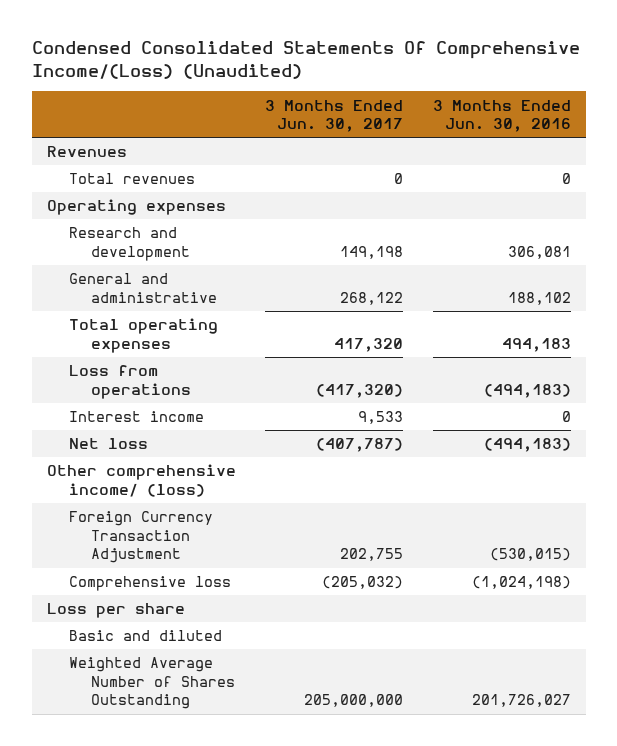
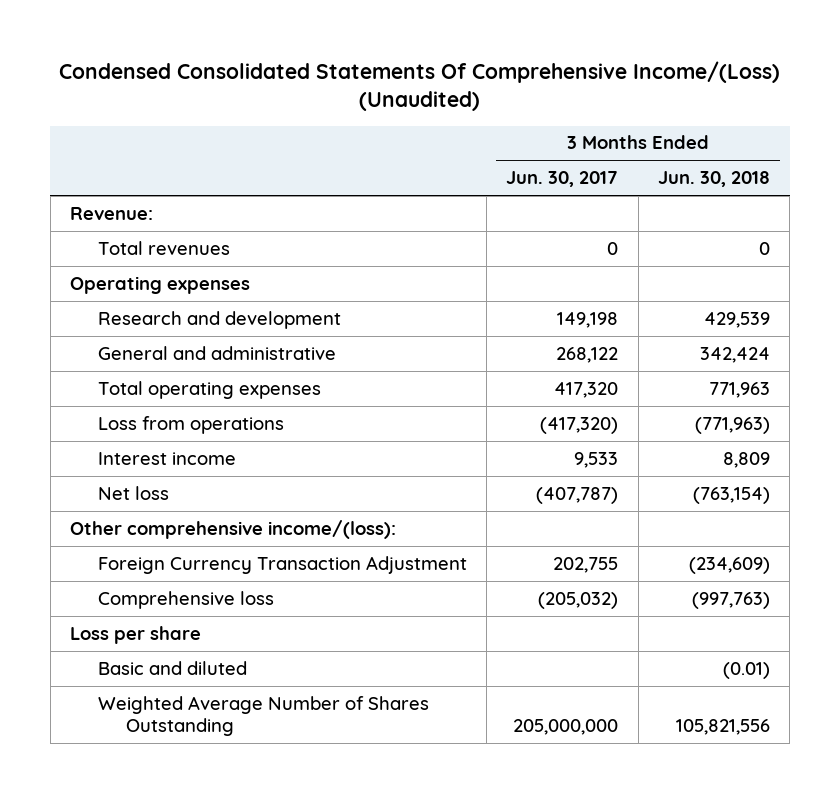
[432,99,571,133] 3 Months Ended Jun. 30, 2016 -> none
none -> [657,171,770,188] Jun. 30, 2018
[46,146,127,158] Revenues -> [69,206,153,220] Revenue:
[46,464,236,497] Other comprehensive income/ (loss) -> [69,519,396,539] Other comprehensive income/(loss):

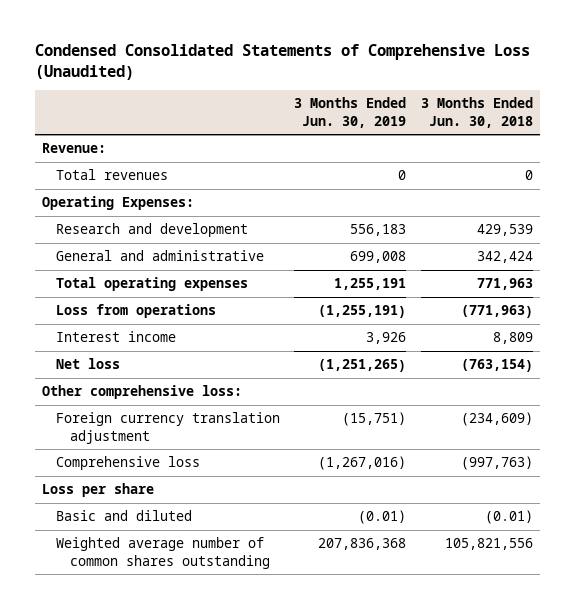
[58,60,780,112] Condensed Consolidated Statements Of Comprehensive Income/(Loss) (Unaudited) -> [34,43,530,80] Condensed Consolidated Statements of Comprehensive Loss (Unaudited)
[506,171,619,188] Jun. 30, 2017 -> none
none -> [294,97,407,128] 3 Months Ended Jun. 30, 2019
[69,275,250,294] Operating expenses -> [42,196,195,211] Operating Expenses:
[69,519,396,539] Other comprehensive income/(loss): -> [42,385,243,400] Other comprehensive loss:
[97,555,467,574] Foreign Currency Transaction Adjustment -> [55,412,280,444] Foreign currency translation adjustment
[97,695,429,736] Weighted Average Number of Shares Outstanding -> [55,537,270,569] Weighted average number of common shares outstanding

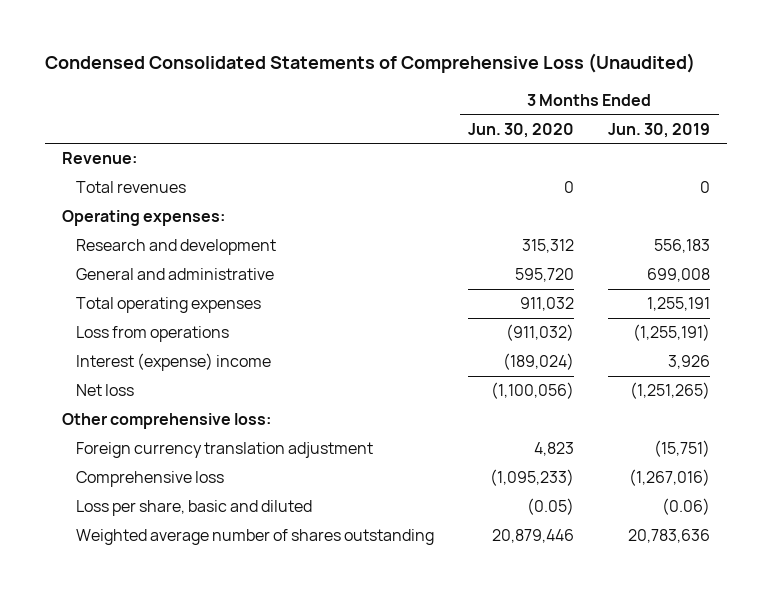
[420,97,533,128] 3 Months Ended Jun. 30, 2018 -> none
none -> [468,122,575,138] Jun. 30, 2020
[42,196,195,211] Operating Expenses: -> [61,210,225,227] Operating expenses:
[55,331,176,343] Interest income -> [76,353,272,372] Interest (expense) income
[42,483,155,498] Loss per share -> none
[55,510,192,522] Basic and diluted -> [76,500,313,517] Loss per share, basic and diluted
[358,510,407,525] (0.01) -> [662,498,711,516] (0.06)
[55,537,270,569] Weighted average number of common shares outstanding -> [76,529,435,546] Weighted average number of shares outstanding
[318,538,407,551] 207,836,368 -> [628,529,711,544] 20,783,636

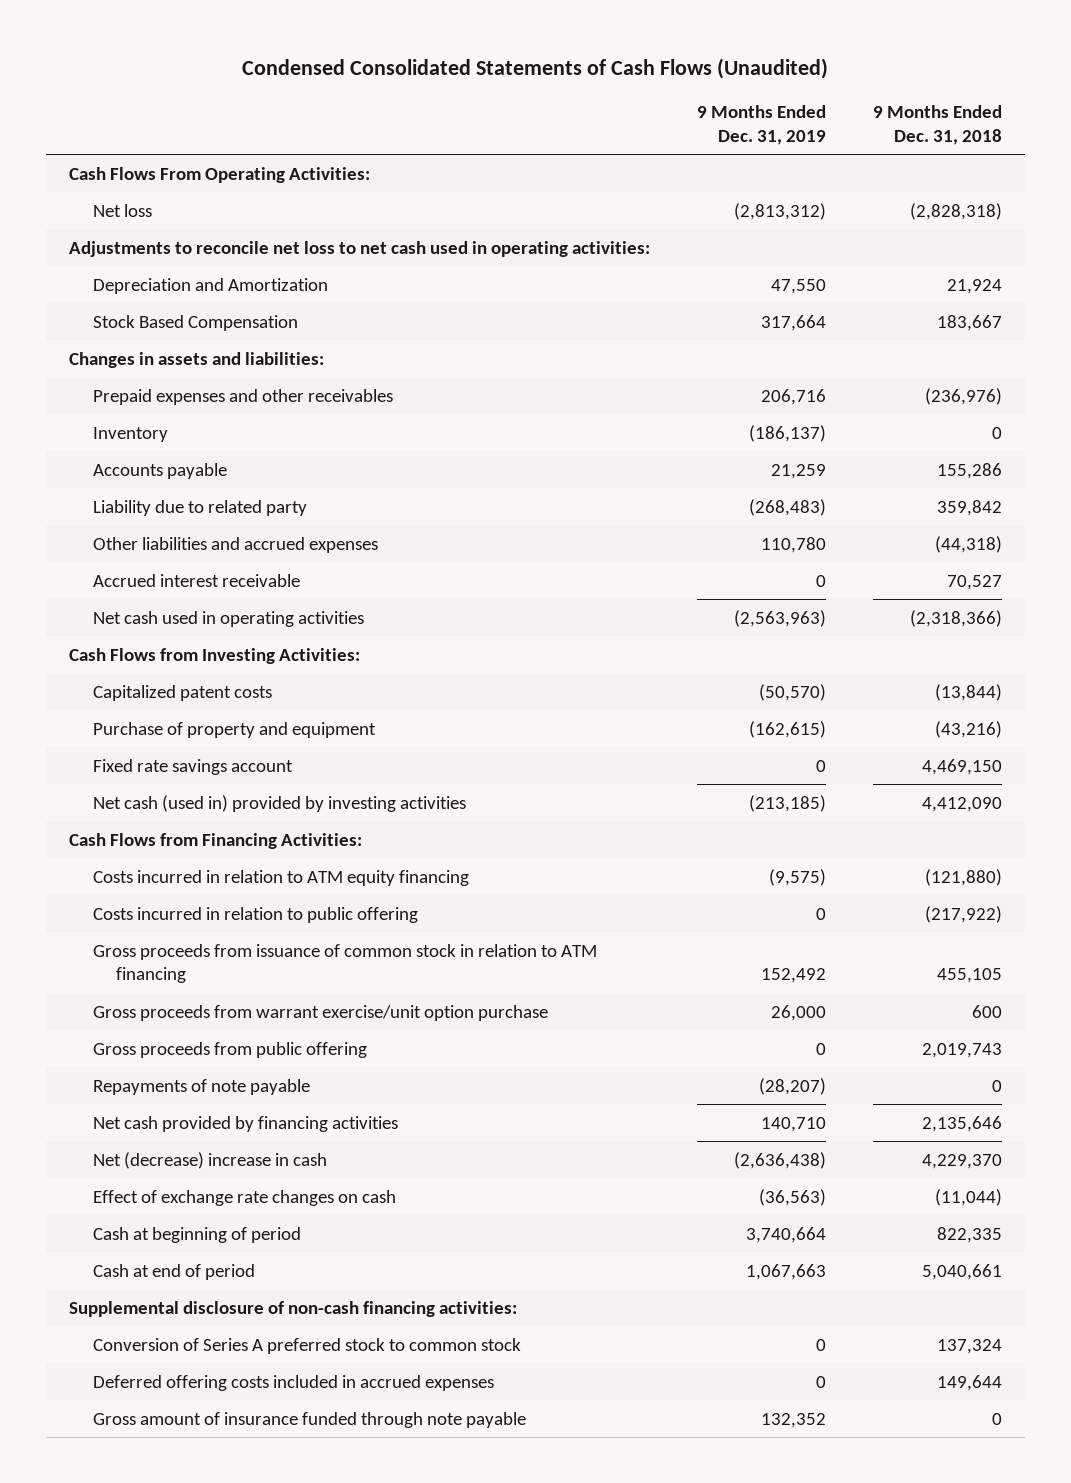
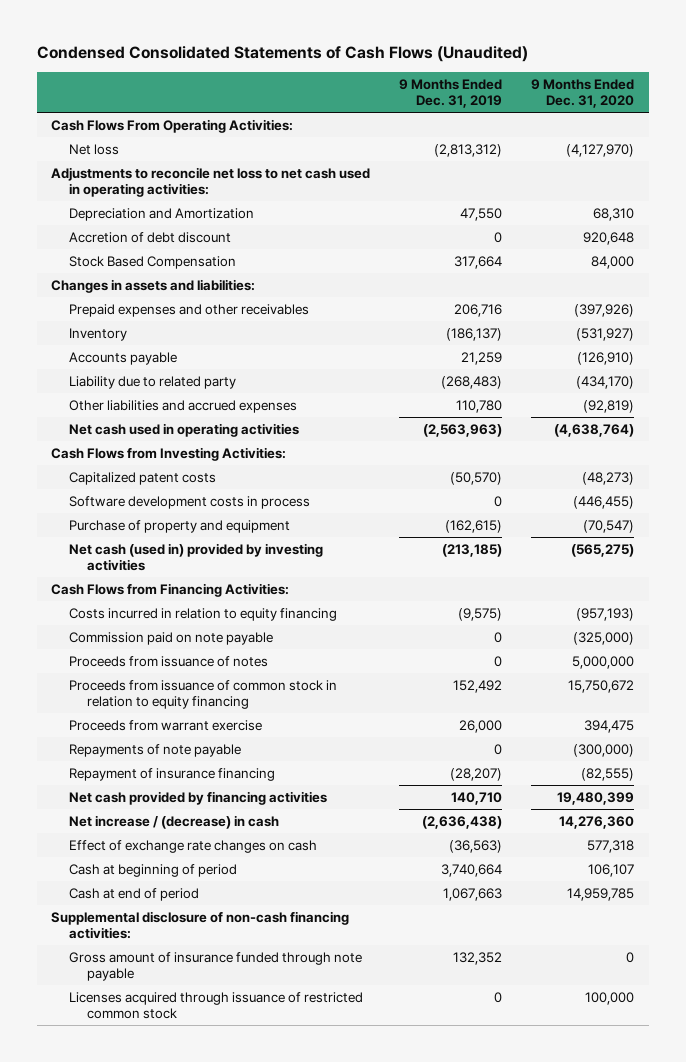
[872,104,1002,145] 9 Months Ended Dec. 31, 2018 -> none
none -> [531,78,635,109] 9 Months Ended Dec. 31, 2020
none -> [69,231,232,243] Accretion of debt discount
[92,573,300,587] Accrued interest receivable -> none
none -> [69,495,311,509] Software development costs in process
[92,758,293,775] Fixed rate savings account -> none
[92,906,418,923] Costs incurred in relation to public offering -> none
[92,1041,367,1058] Gross proceeds from public offering -> none
[92,869,469,886] Costs incurred in relation to ATM equity financing -> [69,607,338,621] Costs incurred in relation to equity financing
none -> [69,631,274,645] Commission paid on note payable
none -> [69,655,269,667] Proceeds from issuance of notes
[92,943,597,984] Gross proceeds from issuance of common stock in relation to ATM financing -> [69,679,338,709] Proceeds from issuance of common stock in relation to equity financing
[92,1004,548,1021] Gross proceeds from warrant exercise/unit option purchase -> [69,719,263,731] Proceeds from warrant exercise
[758,1077,826,1095] (28,207) -> [494,743,503,755] 0
none -> [69,767,276,781] Repayment of insurance financing
[92,1151,327,1169] Net (decrease) increase in cash -> [69,814,280,829] Net increase / (decrease) in cash
[92,1337,521,1354] Conversion of Series A preferred stock to common stock -> none
[92,1374,494,1391] Deferred offering costs included in accrued expenses -> none
none -> [69,991,364,1019] Licenses acquired through issuance of restricted common stock

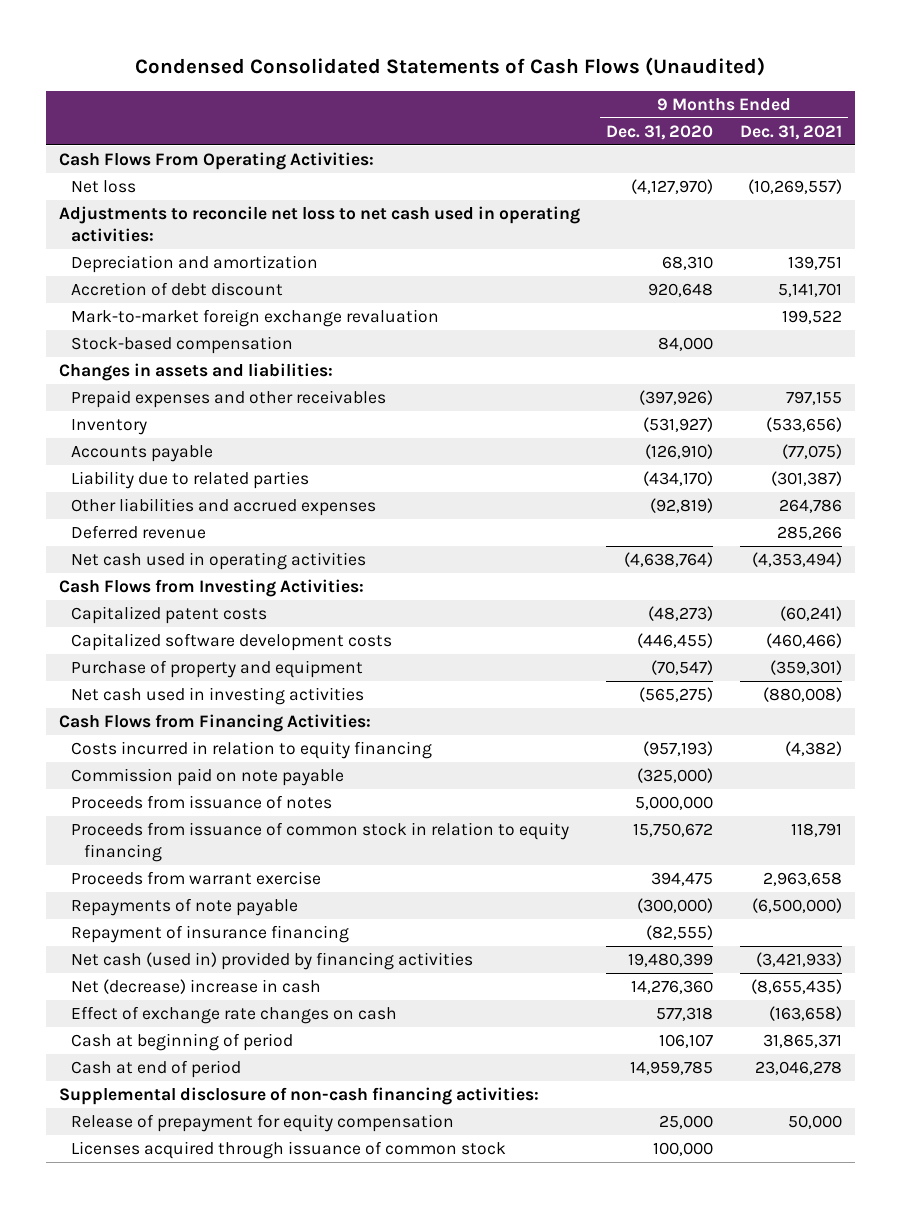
[399,78,503,109] 9 Months Ended Dec. 31, 2019 -> none
none -> [739,124,842,140] Dec. 31, 2021
[69,207,255,221] Depreciation and Amortization -> [71,255,319,274] Depreciation and amortization
none -> [71,309,440,328] Mark-to-market foreign exchange revaluation
[69,255,237,269] Stock Based Compensation -> [71,336,294,355] Stock-based compensation
[69,375,237,389] Liability due to related party -> [71,471,310,490] Liability due to related parties
none -> [71,525,207,540] Deferred revenue
[69,495,311,509] Software development costs in process -> [71,633,393,652] Capitalized software development costs
[69,542,324,571] Net cash (used in) provided by investing activities -> [71,687,365,706] Net cash used in investing activities
[69,790,328,805] Net cash provided by financing activities -> [71,952,474,971] Net cash (used in) provided by financing activities
[69,814,280,829] Net increase / (decrease) in cash -> [71,979,322,995] Net (decrease) increase in cash
[69,951,363,981] Gross amount of insurance funded through note payable -> none
none -> [71,1114,455,1133] Release of prepayment for equity compensation
[69,991,364,1019] Licenses acquired through issuance of restricted common stock -> [71,1141,507,1160] Licenses acquired through issuance of common stock

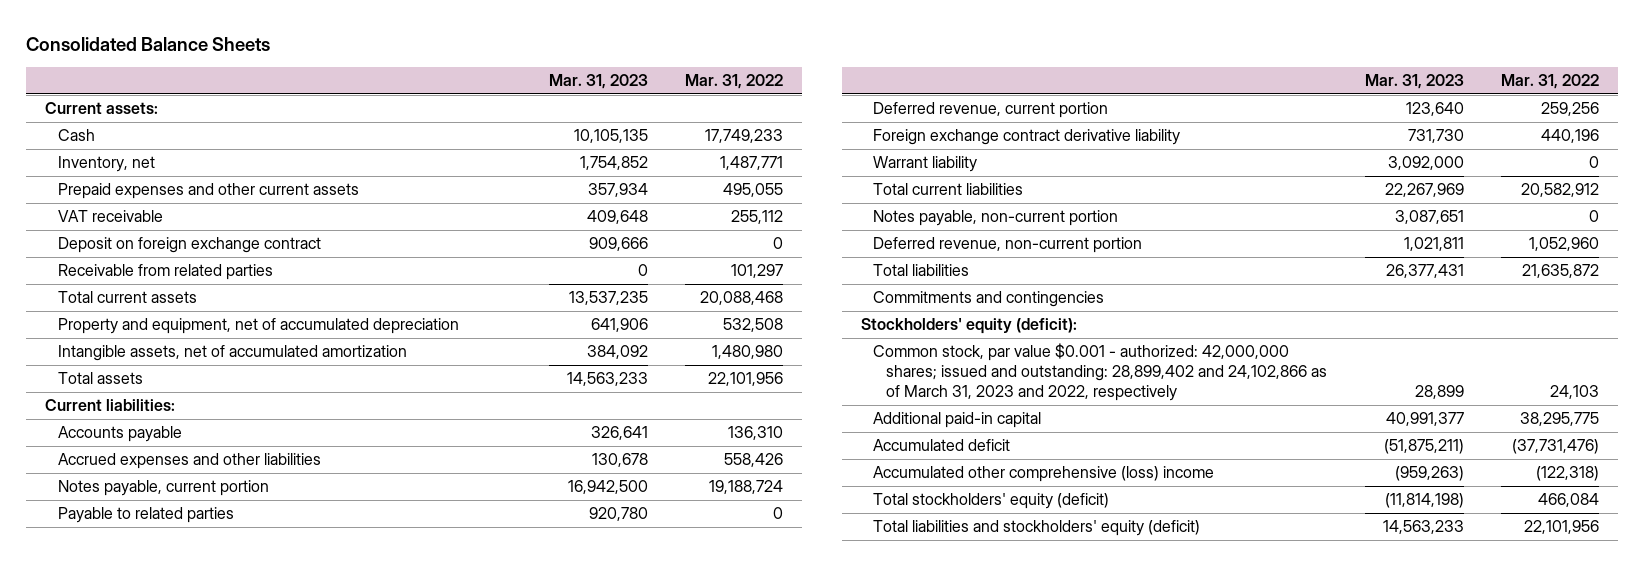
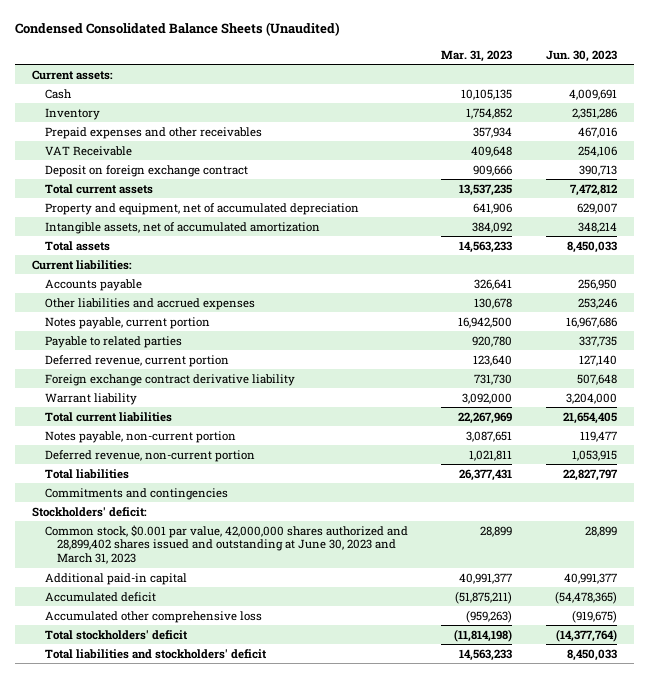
[26,36,271,51] Consolidated Balance Sheets -> [15,22,341,37] Condensed Consolidated Balance Sheets (Unaudited)
[685,74,784,90] Mar. 31, 2022 -> none
none -> [546,49,618,62] Jun. 30, 2023
[57,156,155,173] Inventory, net -> [44,107,100,120] Inventory
[57,183,359,200] Prepaid expenses and other current assets -> [44,126,262,139] Prepaid expenses and other receivables
[57,210,163,223] VAT receivable -> [44,145,132,156] VAT Receivable
[57,264,273,281] Receivable from related parties -> none
[57,453,321,470] Accrued expenses and other liabilities -> [44,297,255,310] Other liabilities and accrued expenses
[860,318,1077,335] Stockholders' equity (deficit): -> [32,506,148,517] Stockholders' deficit:
[873,343,1328,402] Common stock, par value $0.001 - authorized: 42,000,000 shares; issued and outstanding: 28,899,402 and 24,102,866 as of March 31, 2023 and 2022, respectively -> [44,524,408,565] Common stock, $0.001 par value, 42,000,000 shares authorized and 28,899,402 shares issued and outstanding at June 30, 2023 and March 31, 2023
[873,466,1215,483] Accumulated other comprehensive (loss) income -> [44,610,262,623] Accumulated other comprehensive loss
[873,493,1110,510] Total stockholders' equity (deficit) -> [44,629,188,640] Total stockholders' deficit
[873,520,1201,537] Total liabilities and stockholders' equity (deficit) -> [44,648,267,659] Total liabilities and stockholders' deficit

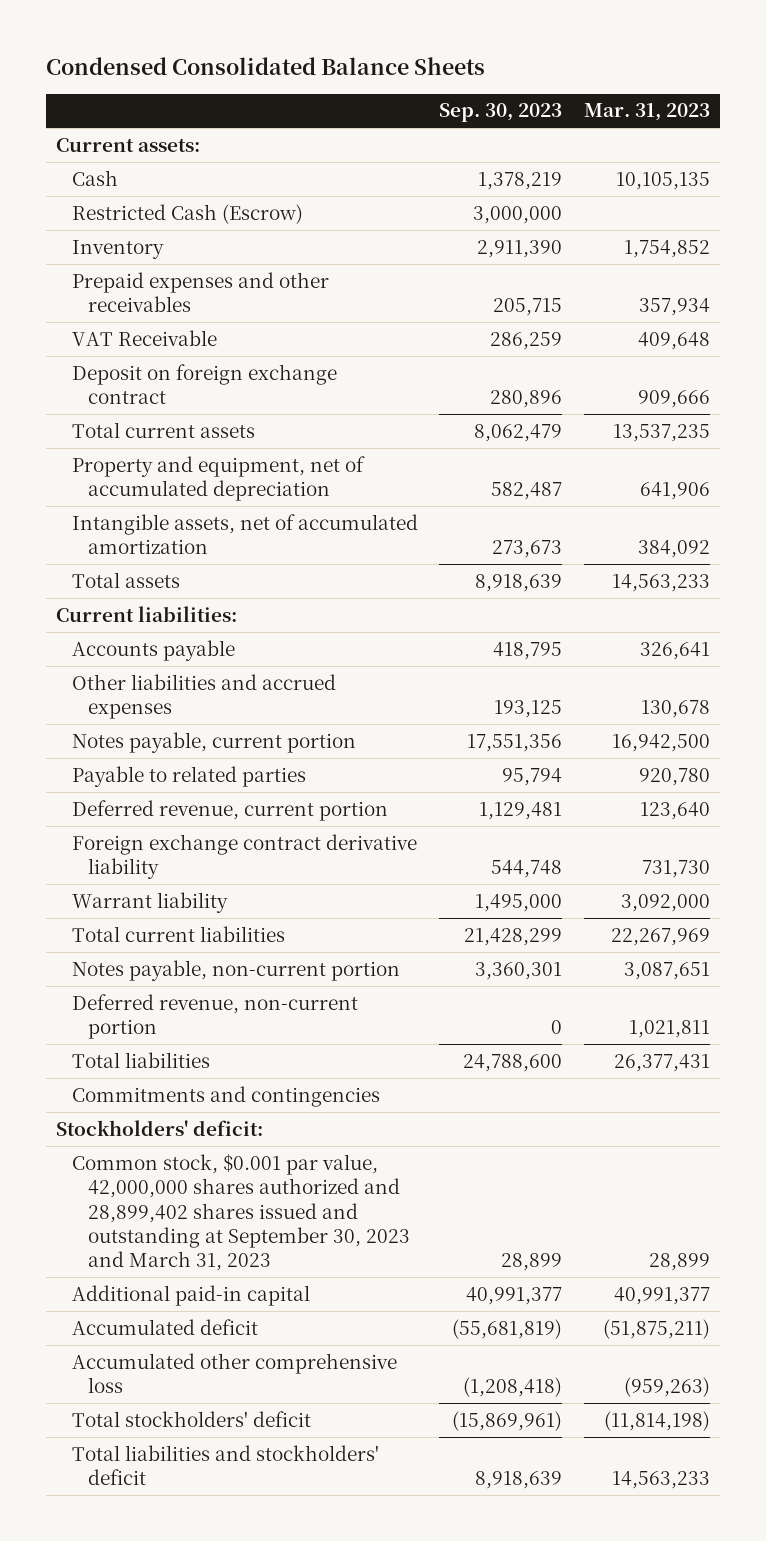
[15,22,341,37] Condensed Consolidated Balance Sheets (Unaudited) -> [45,56,485,75] Condensed Consolidated Balance Sheets
[546,49,618,62] Jun. 30, 2023 -> none
none -> [439,103,563,123] Sep. 30, 2023
none -> [72,203,304,224] Restricted Cash (Escrow)
[44,524,408,565] Common stock, $0.001 par value, 42,000,000 shares authorized and 28,899,402 shares issued and outstanding at June 30, 2023 and March 31, 2023 -> [72,1153,411,1272] Common stock, $0.001 par value, 42,000,000 shares authorized and 28,899,402 shares issued and outstanding at September 30, 2023 and March 31, 2023

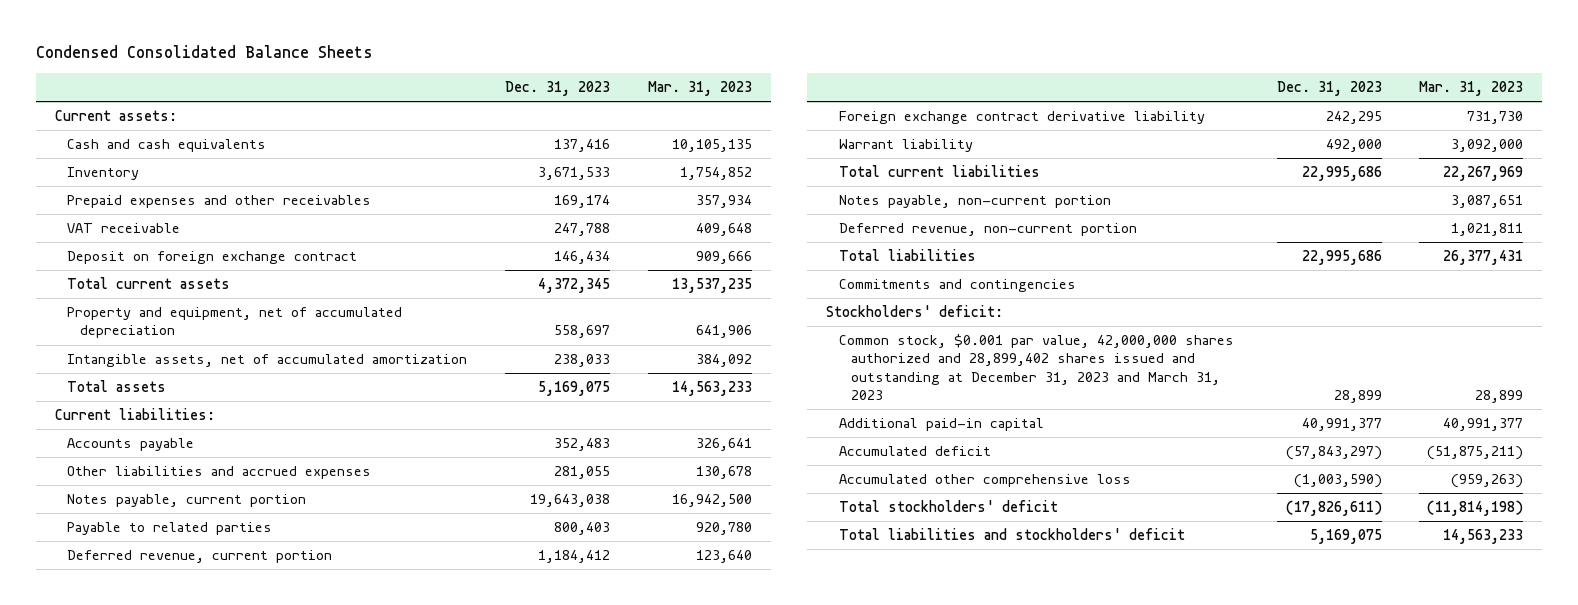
[439,103,563,123] Sep. 30, 2023 -> none
none -> [505,80,611,96] Dec. 31, 2023
[72,203,304,224] Restricted Cash (Escrow) -> none
[72,169,119,186] Cash -> [67,139,267,153] Cash and cash equivalents
[72,329,218,346] VAT Receivable -> [67,223,181,234] VAT receivable
[72,1153,411,1272] Common stock, $0.001 par value, 42,000,000 shares authorized and 28,899,402 shares issued and outstanding at September 30, 2023 and March 31, 2023 -> [838,334,1234,401] Common stock, $0.001 par value, 42,000,000 shares authorized and 28,899,402 shares issued and outstanding at December 31, 2023 and March 31, 2023

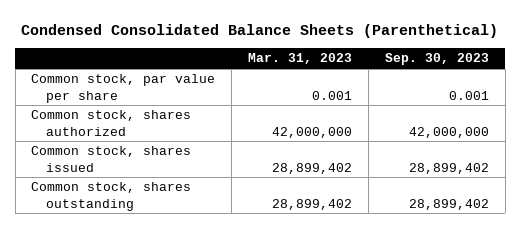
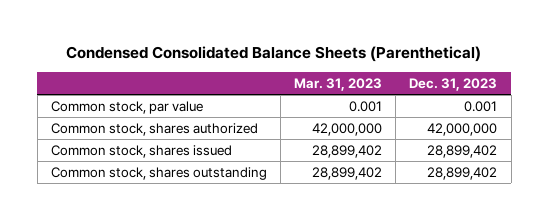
[384,53,489,66] Sep. 30, 2023 -> none
none -> [409,77,498,91] Dec. 31, 2023
[31,74,216,103] Common stock, par value per share -> [50,101,203,115] Common stock, par value

